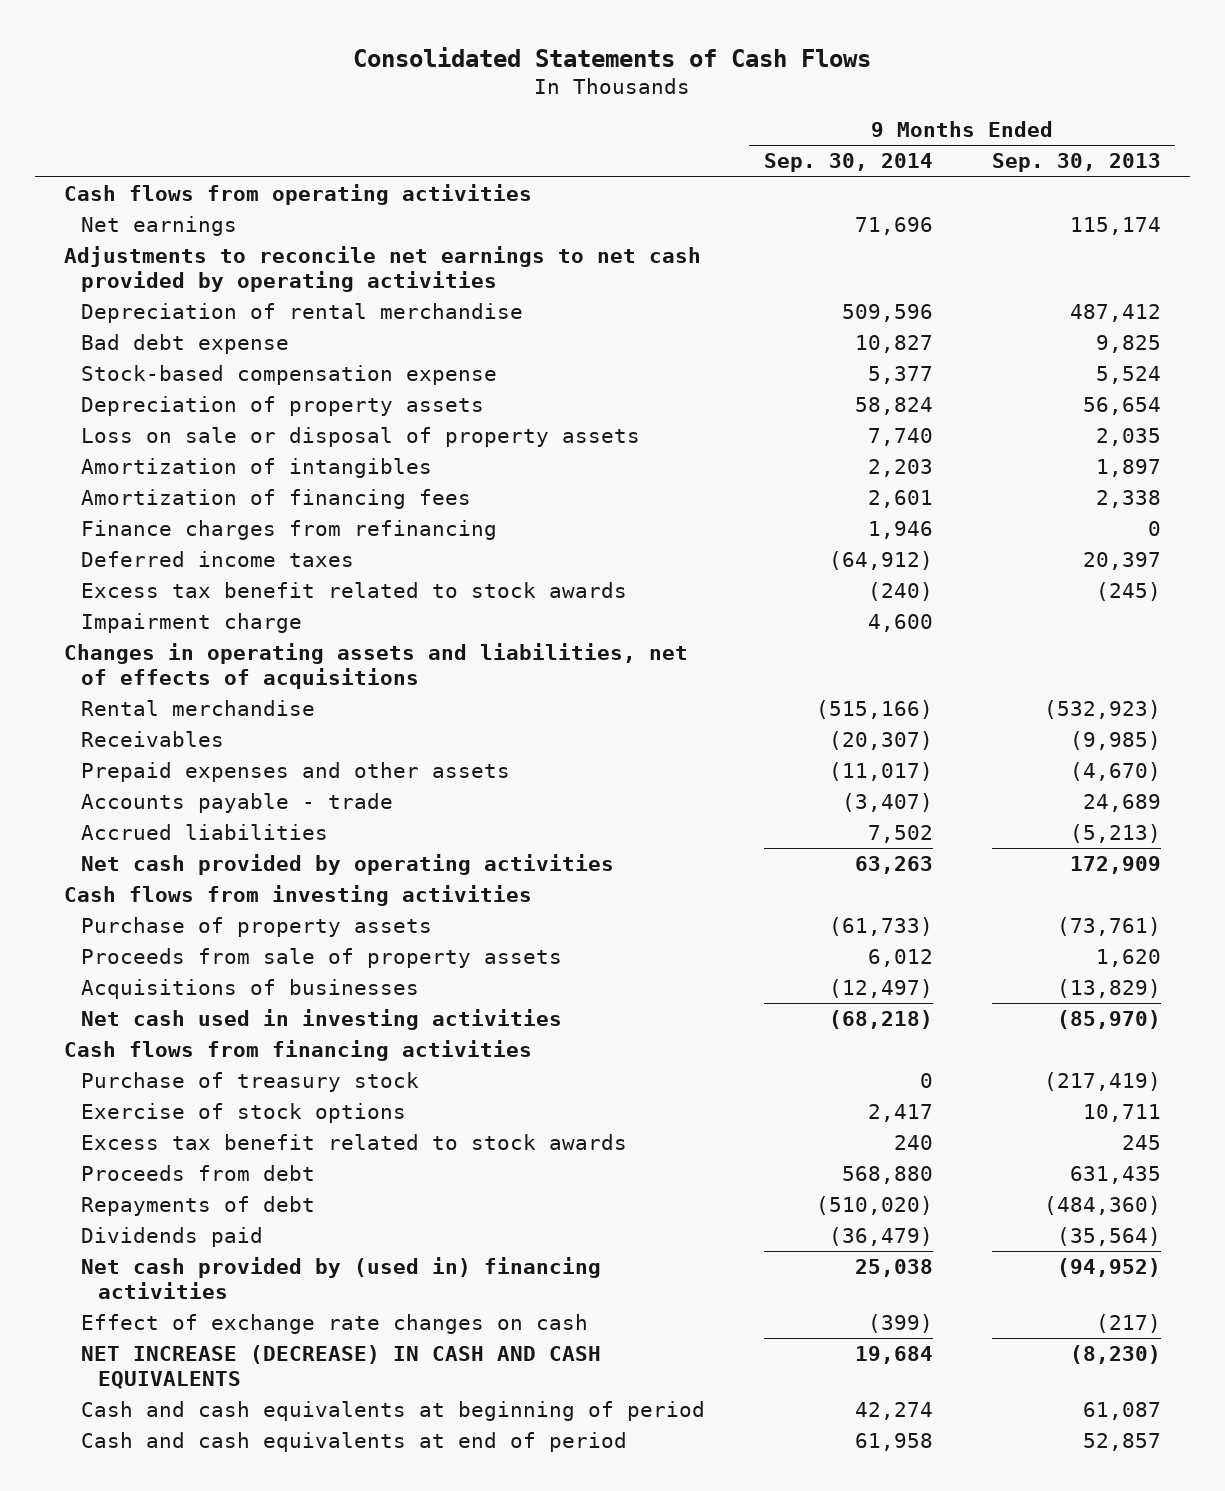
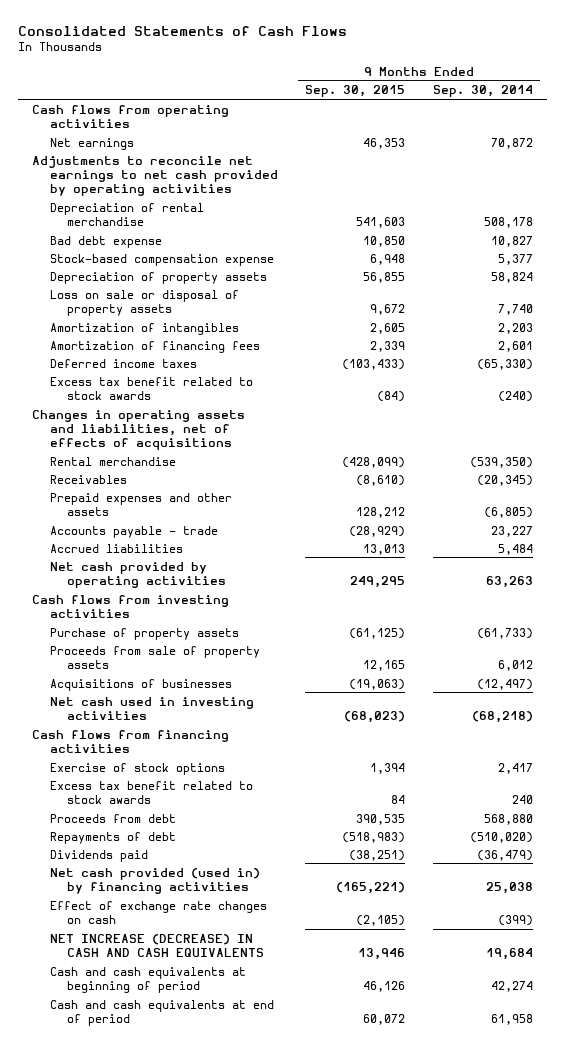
[991,153,1161,173] Sep. 30, 2013 -> none
none -> [305,85,406,98] Sep. 30, 2015
[854,216,933,235] 71,696 -> [491,137,534,149] 70,872
[841,303,933,322] 509,596 -> [484,216,534,228] 508,178
[81,519,498,540] Finance charges from refinancing -> none
[828,550,933,570] (64,912) -> [477,358,534,370] (65,330)
[81,612,303,633] Impairment charge -> none
[815,699,933,719] (515,166) -> [470,456,534,468] (539,350)
[828,730,933,750] (20,307) -> [477,474,534,486] (20,345)
[828,761,933,781] (11,017) -> [484,506,534,518] (6,805)
[841,792,933,812] (3,407) -> [491,525,534,537] 23,227
[867,824,933,843] 7,502 -> [498,543,534,555] 5,484
[81,1071,420,1092] Purchase of treasury stock -> none
[81,1256,602,1299] Net cash provided by (used in) financing activities -> [49,867,260,894] Net cash provided (used in) by financing activities

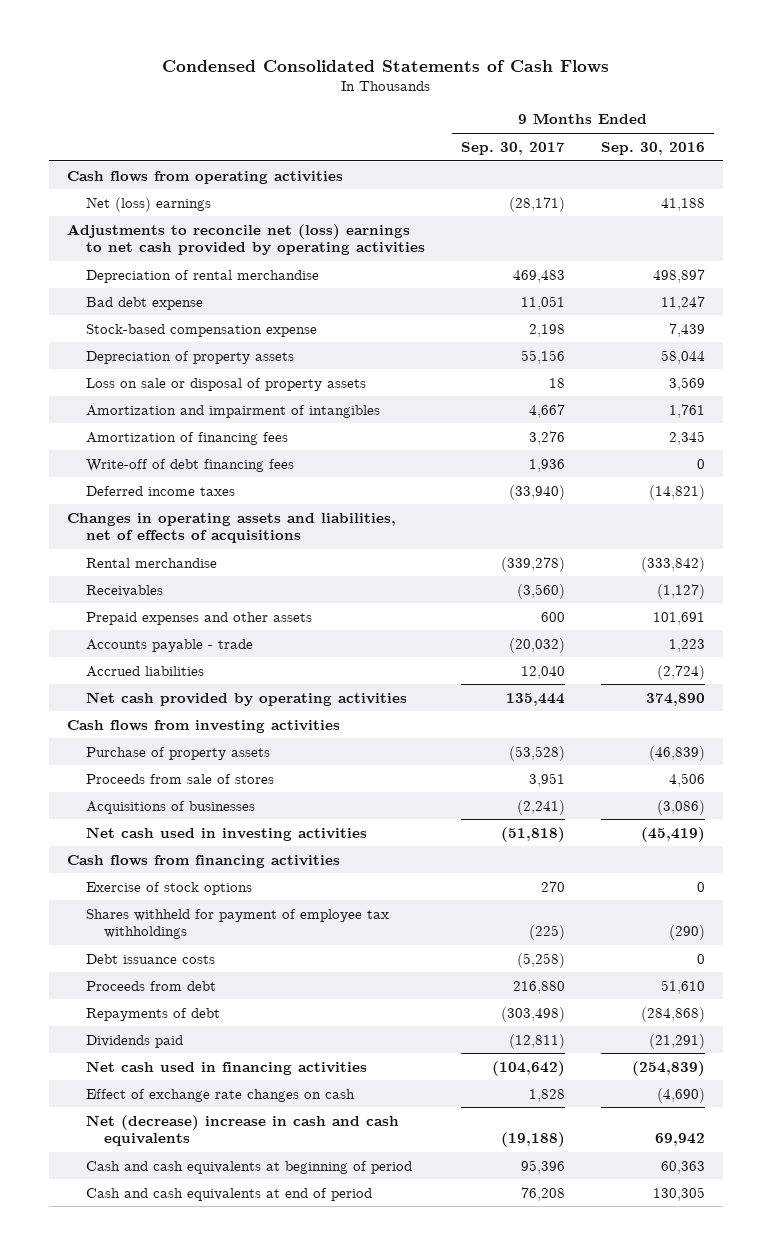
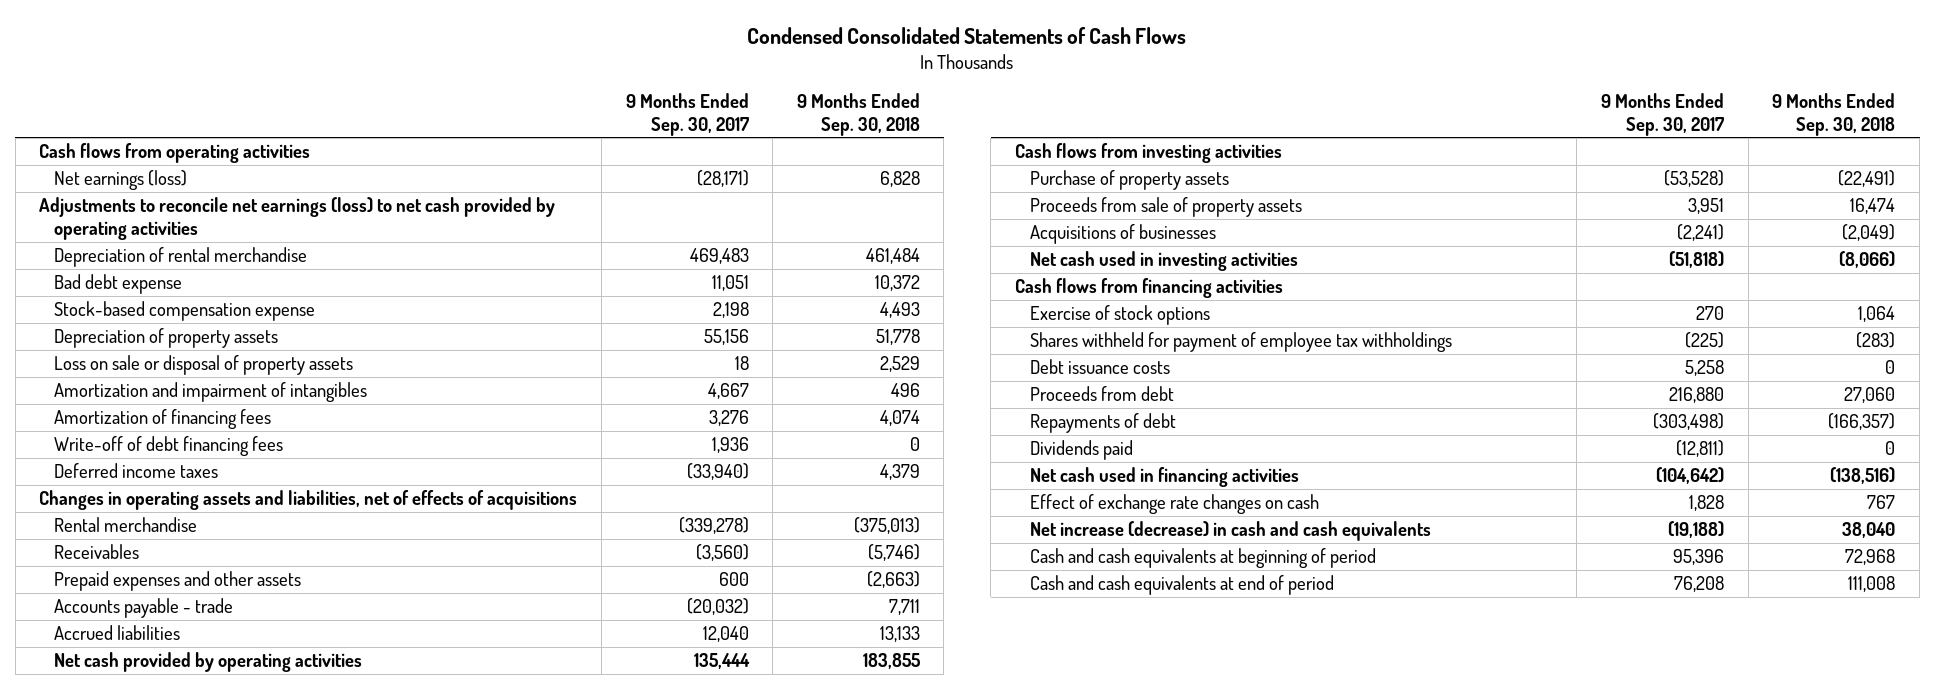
[600,141,705,155] Sep. 30, 2016 -> none
none -> [796,93,920,136] 9 Months Ended Sep. 30, 2018
[85,196,211,212] Net (loss) earnings -> [53,170,187,191] Net earnings (loss)
[67,223,425,256] Adjustments to reconcile net (loss) earnings to net cash provided by operating activities -> [39,197,556,240] Adjustments to reconcile net earnings (loss) to net cash provided by operating activities
[85,773,274,784] Proceeds from sale of stores -> [1029,197,1302,218] Proceeds from sale of property assets
[516,952,565,968] (5,258) -> [1685,360,1725,377] 5,258
[85,1114,399,1147] Net (decrease) increase in cash and cash equivalents -> [1029,521,1431,542] Net increase (decrease) in cash and cash equivalents

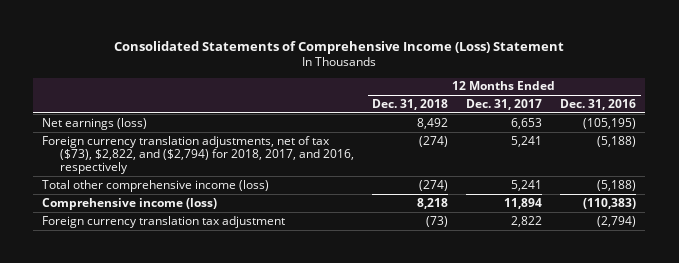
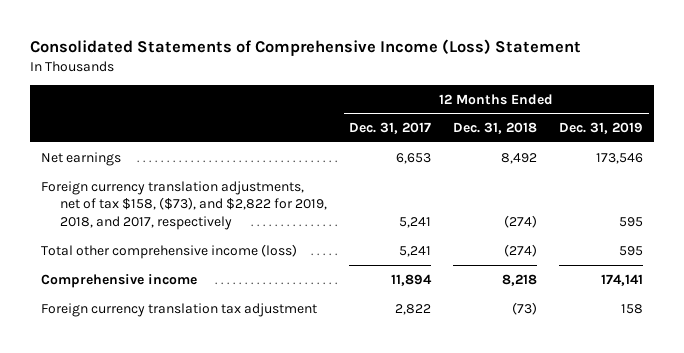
[560,98,637,110] Dec. 31, 2016 -> none
none -> [559,122,644,135] Dec. 31, 2019
[42,117,148,130] Net earnings (loss) -> [40,151,121,166] Net earnings
[42,135,355,175] Foreign currency translation adjustments, net of tax ($73), $2,822, and ($2,794) for 2018, 2017, and 2016, respectively -> [40,180,328,231] Foreign currency translation adjustments, net of tax $158, ($73), and $2,822 for 2019, 2018, and 2017, respectively
[42,197,218,210] Comprehensive income (loss) -> [40,273,197,288] Comprehensive income

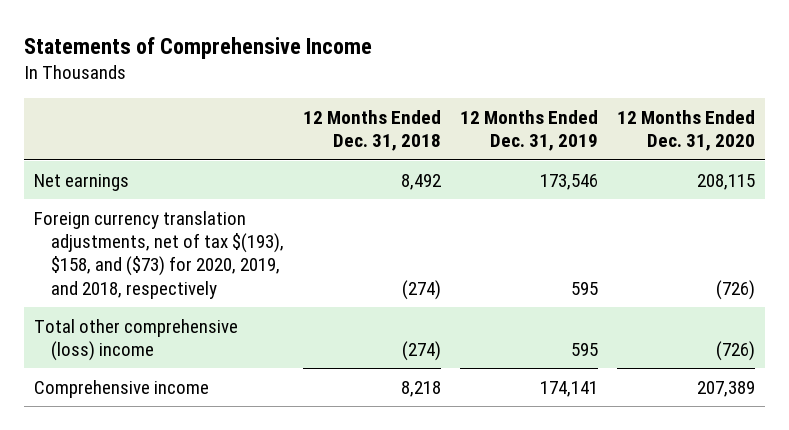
[29,38,581,56] Consolidated Statements of Comprehensive Income (Loss) Statement -> [24,36,373,59] Statements of Comprehensive Income
[349,122,432,135] Dec. 31, 2017 -> none
none -> [617,110,756,152] 12 Months Ended Dec. 31, 2020
[40,180,328,231] Foreign currency translation adjustments, net of tax $158, ($73), and $2,822 for 2019, 2018, and 2017, respectively -> [33,210,285,299] Foreign currency translation adjustments, net of tax $(193), $158, and ($73) for 2020, 2019, and 2018, respectively
[40,243,297,259] Total other comprehensive income (loss) -> [33,318,238,362] Total other comprehensive (loss) income
[40,302,317,317] Foreign currency translation tax adjustment -> none

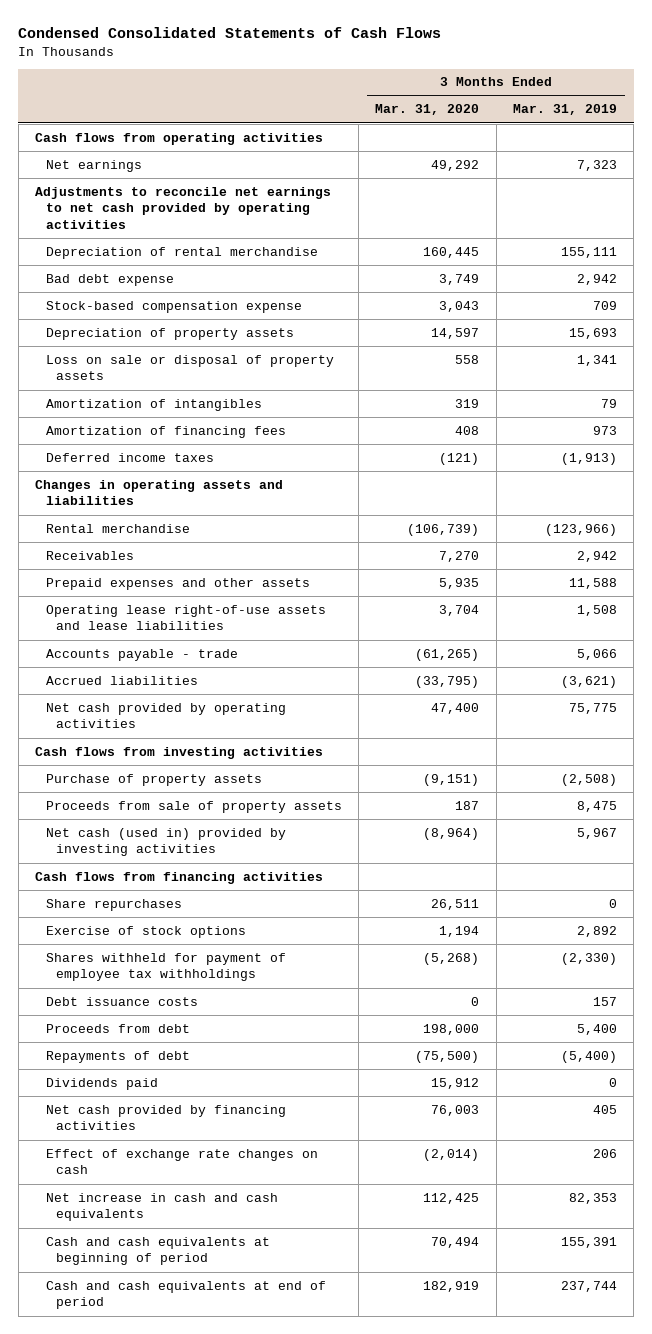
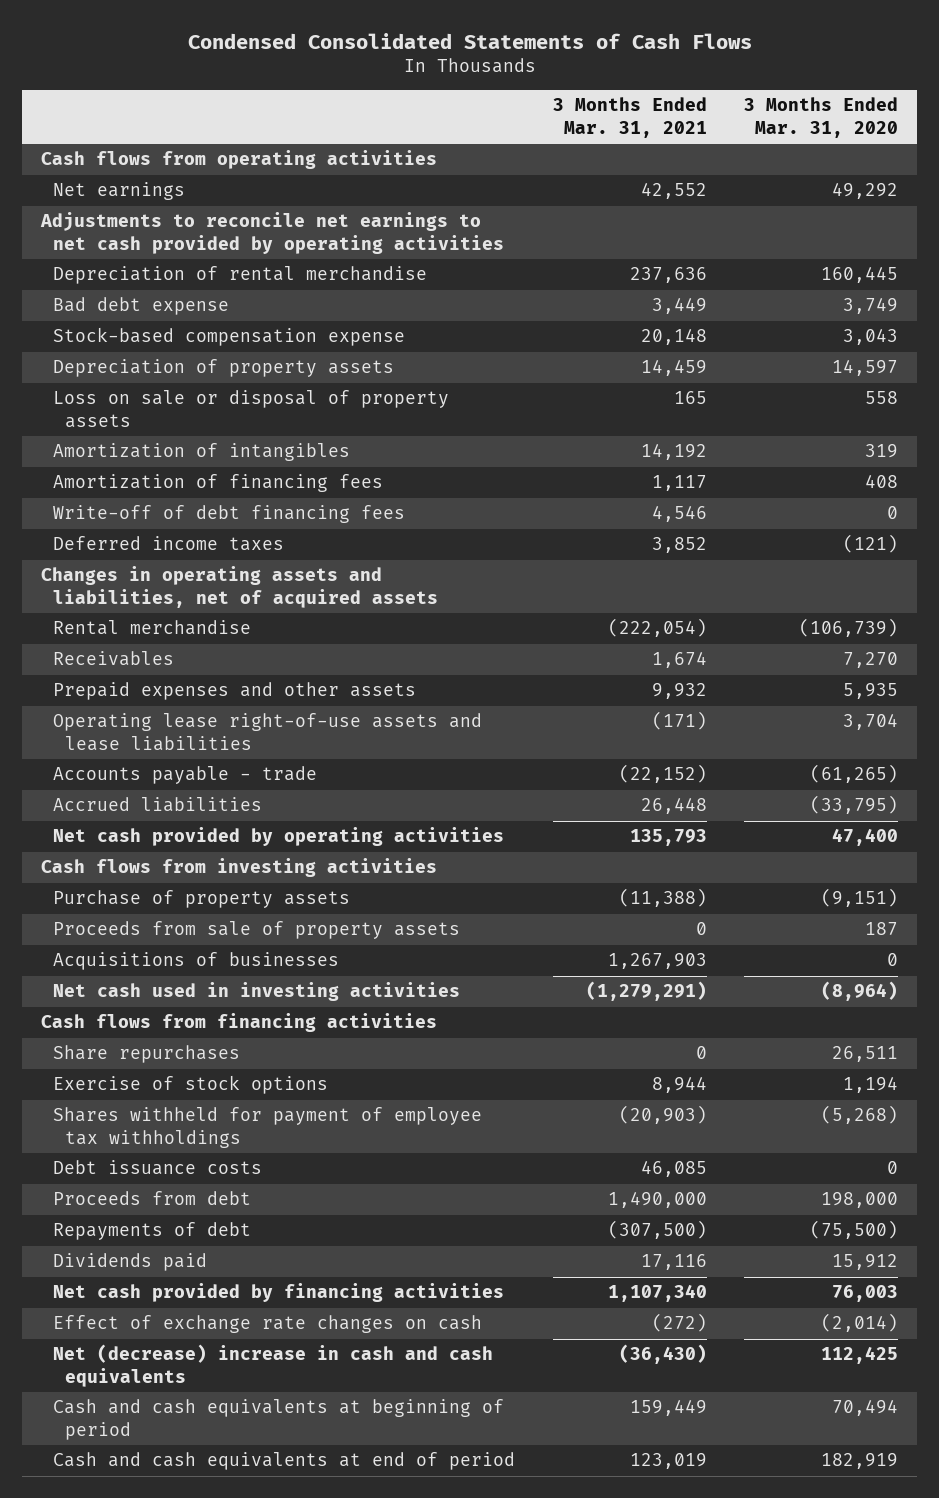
[513,104,618,116] Mar. 31, 2019 -> none
none -> [552,97,707,138] 3 Months Ended Mar. 31, 2021
none -> [53,505,406,524] Write-off of debt financing fees
[34,479,283,506] Changes in operating assets and liabilities -> [40,566,439,608] Changes in operating assets and liabilities, net of acquired assets
none -> [53,952,340,971] Acquisitions of businesses
[45,827,286,857] Net cash (used in) provided by investing activities -> [53,982,461,1002] Net cash used in investing activities
[45,1192,278,1222] Net increase in cash and cash equivalents -> [53,1344,494,1387] Net (decrease) increase in cash and cash equivalents

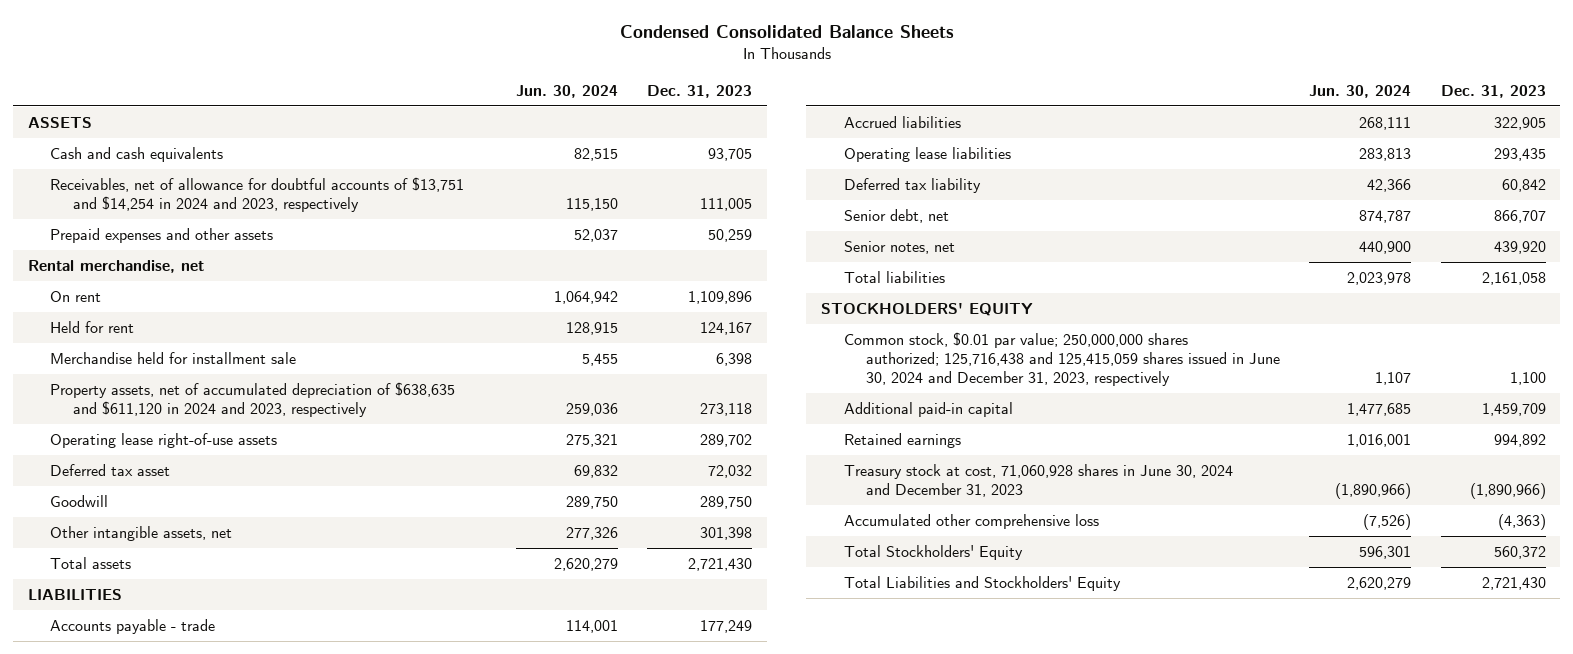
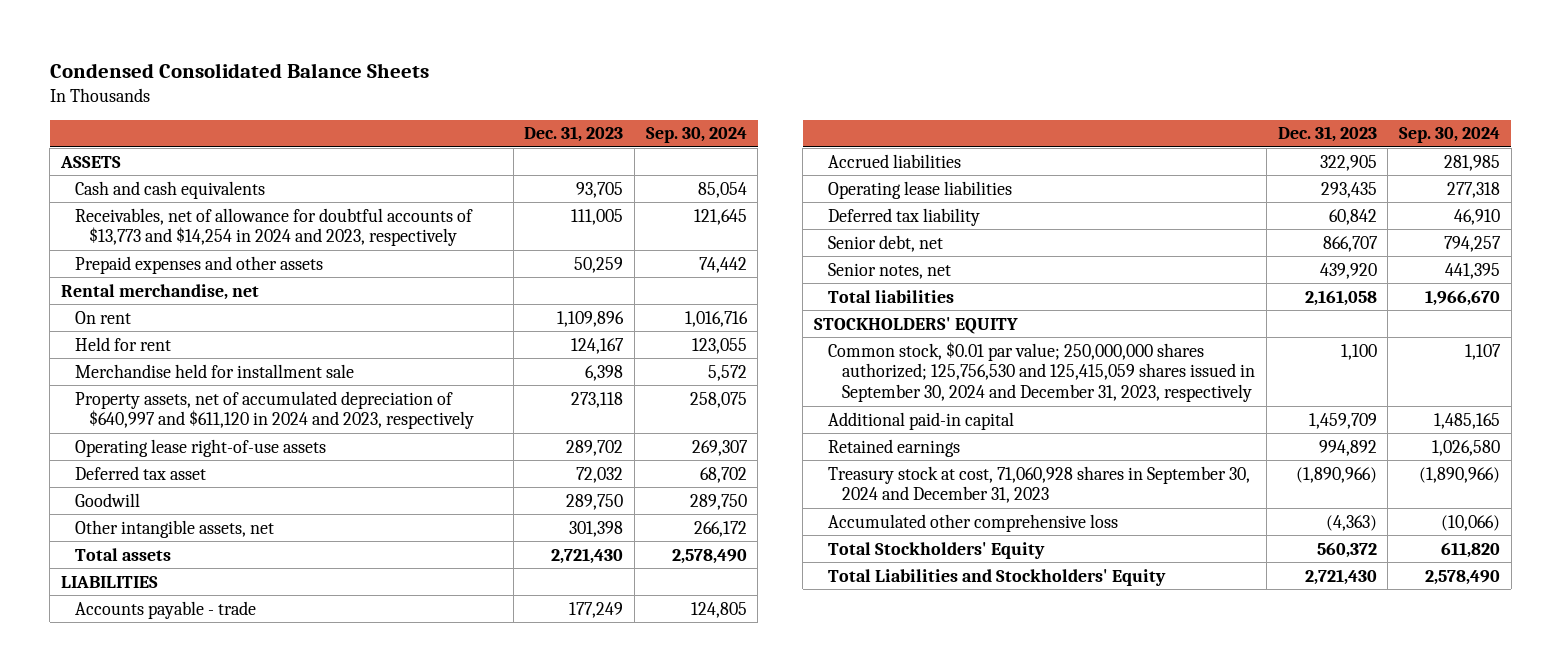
[516,84,619,98] Jun. 30, 2024 -> none
none -> [645,127,747,144] Sep. 30, 2024
[50,176,465,213] Receivables, net of allowance for doubtful accounts of $13,751 and $14,254 in 2024 and 2023, respectively -> [74,207,473,247] Receivables, net of allowance for doubtful accounts of $13,773 and $14,254 in 2024 and 2023, respectively
[50,381,456,418] Property assets, net of accumulated depreciation of $638,635 and $611,120 in 2024 and 2023, respectively -> [74,390,474,430] Property assets, net of accumulated depreciation of $640,997 and $611,120 in 2024 and 2023, respectively
[843,331,1281,387] Common stock, $0.01 par value; 250,000,000 shares authorized; 125,716,438 and 125,415,059 shares issued in June 30, 2024 and December 31, 2023, respectively -> [828,341,1256,403] Common stock, $0.01 par value; 250,000,000 shares authorized; 125,756,530 and 125,415,059 shares issued in September 30, 2024 and December 31, 2023, respectively
[843,463,1233,498] Treasury stock at cost, 71,060,928 shares in June 30, 2024 and December 31, 2023 -> [828,465,1251,504] Treasury stock at cost, 71,060,928 shares in September 30, 2024 and December 31, 2023

